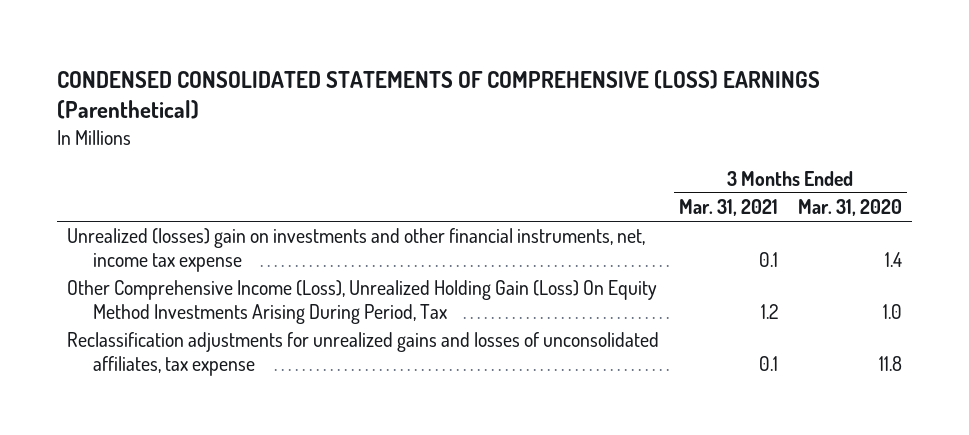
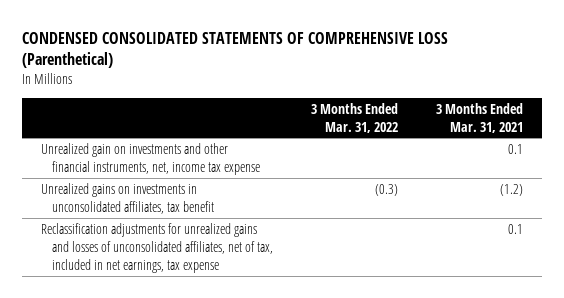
[57,69,821,120] CONDENSED CONSOLIDATED STATEMENTS OF COMPREHENSIVE (LOSS) EARNINGS (Parenthetical) -> [22,31,449,69] CONDENSED CONSOLIDATED STATEMENTS OF COMPREHENSIVE LOSS (Parenthetical)
[797,199,902,217] Mar. 31, 2020 -> none
none -> [310,102,398,133] 3 Months Ended Mar. 31, 2022
[67,228,646,272] Unrealized (losses) gain on investments and other financial instruments, net, income tax expense -> [41,142,260,175] Unrealized gain on investments and other financial instruments, net, income tax expense
[67,280,658,324] Other Comprehensive Income (Loss), Unrealized Holding Gain (Loss) On Equity Method Investments Arising During Period, Tax -> [41,182,214,214] Unrealized gains on investments in unconsolidated affiliates, tax benefit
[760,303,778,319] 1.2 -> [499,183,523,196] (1.2)
[67,332,660,376] Reclassification adjustments for unrealized gains and losses of unconsolidated affiliates, tax expense -> [41,222,273,273] Reclassification adjustments for unrealized gains and losses of unconsolidated affiliates, net of tax, included in net earnings, tax expense

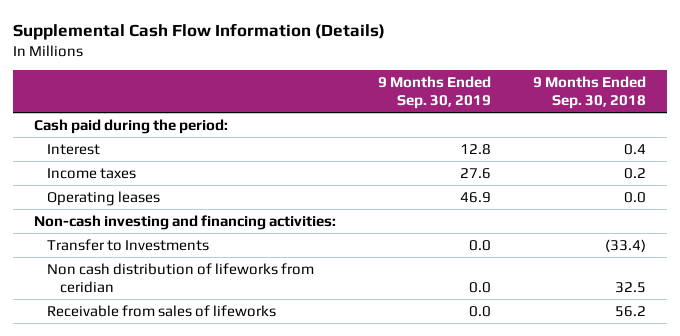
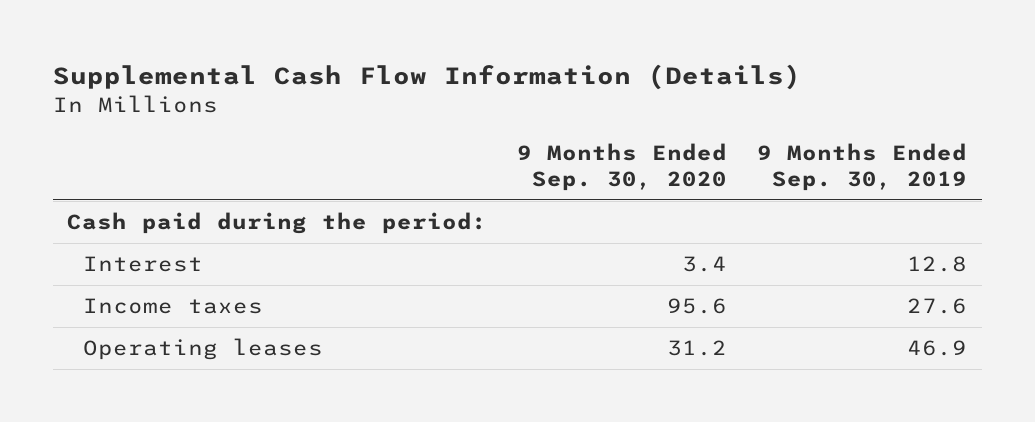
[532,76,646,110] 9 Months Ended Sep. 30, 2018 -> none
none -> [517,142,728,192] 9 Months Ended Sep. 30, 2020
[33,214,336,230] Non-cash investing and financing activities: -> none
[46,238,209,251] Transfer to Investments -> none
[46,262,314,293] Non cash distribution of lifeworks from ceridian -> none
[46,304,276,317] Receivable from sales of lifeworks -> none

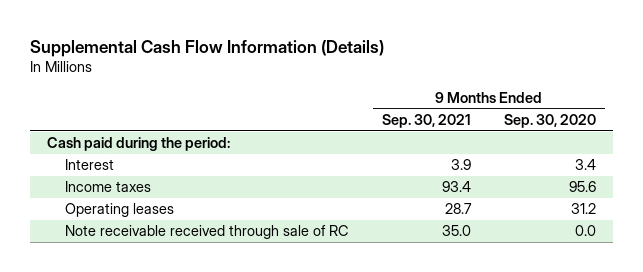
[757,142,968,192] 9 Months Ended Sep. 30, 2019 -> none
none -> [381,114,471,129] Sep. 30, 2021
none -> [64,225,348,240] Note receivable received through sale of RC

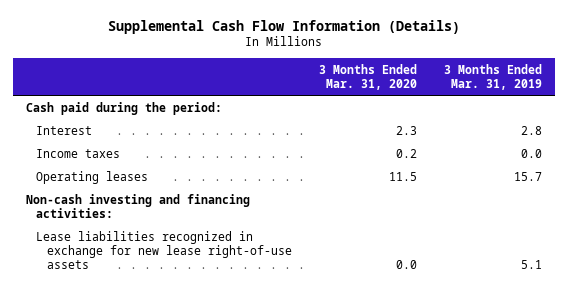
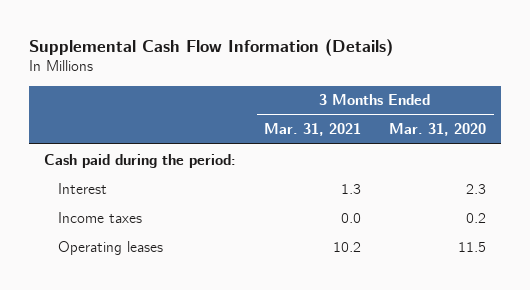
[443,63,542,91] 3 Months Ended Mar. 31, 2019 -> none
none -> [264,123,362,137] Mar. 31, 2021
[26,193,251,219] Non-cash investing and financing activities: -> none
[36,230,292,270] Lease liabilities recognized in exchange for new lease right-of-use assets -> none

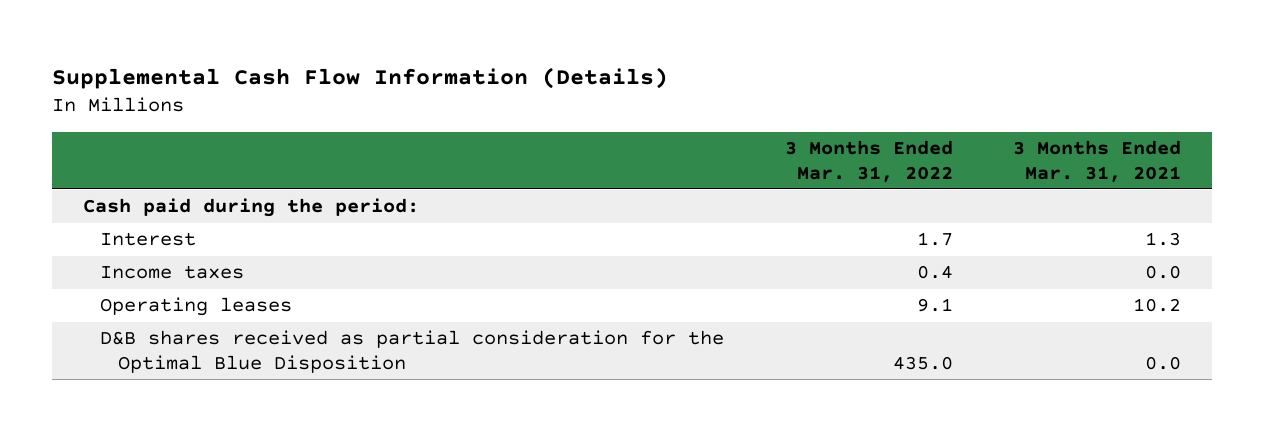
[389,123,487,137] Mar. 31, 2020 -> none
none -> [784,140,953,182] 3 Months Ended Mar. 31, 2022
none -> [100,330,725,373] D&B shares received as partial consideration for the Optimal Blue Disposition

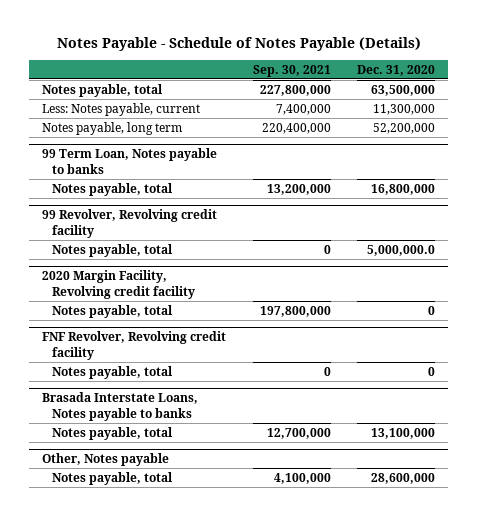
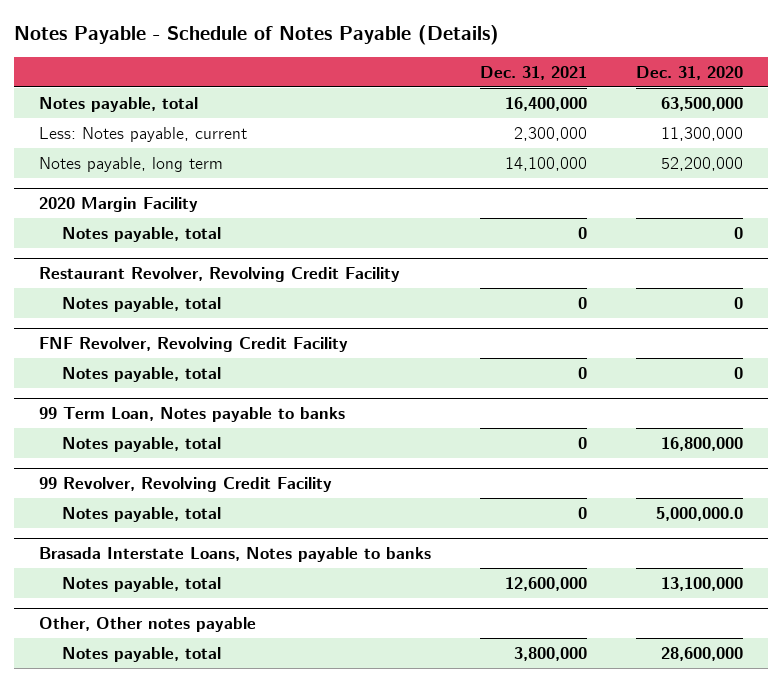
[252,64,331,77] Sep. 30, 2021 -> none
none -> [479,65,587,80] Dec. 31, 2021
none -> [38,197,198,213] 2020 Margin Facility
none -> [61,226,221,242] Notes payable, total
none -> [38,267,400,283] Restaurant Revolver, Revolving Credit Facility
none -> [61,296,221,312] Notes payable, total
none -> [38,337,348,353] FNF Revolver, Revolving Credit Facility
none -> [61,366,221,382] Notes payable, total
[42,209,218,238] 99 Revolver, Revolving credit facility -> [38,477,332,493] 99 Revolver, Revolving Credit Facility
[42,270,195,299] 2020 Margin Facility, Revolving credit facility -> none
[51,304,173,318] Notes payable, total -> none
[42,331,227,360] FNF Revolver, Revolving credit facility -> none
[51,365,173,379] Notes payable, total -> none
[42,453,170,467] Other, Notes payable -> [38,617,256,633] Other, Other notes payable

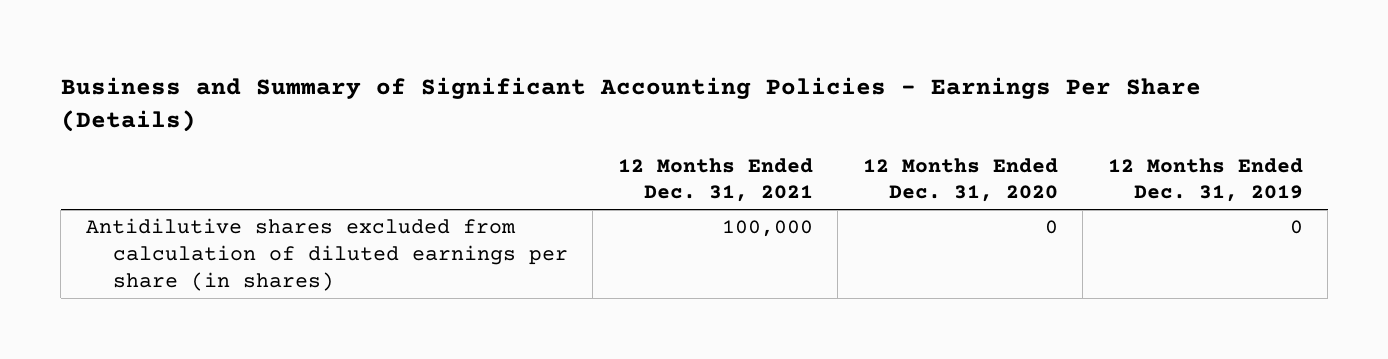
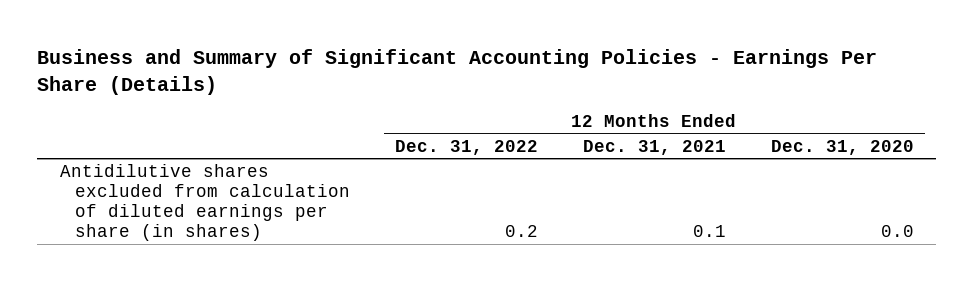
[1107,157,1303,203] 12 Months Ended Dec. 31, 2019 -> none
none -> [394,139,538,155] Dec. 31, 2022
[721,220,813,238] 100,000 -> [692,225,726,238] 0.1
[1044,220,1058,235] 0 -> [880,225,914,238] 0.0

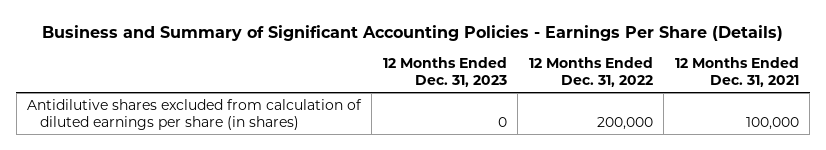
[770,139,914,155] Dec. 31, 2020 -> none
none -> [382,57,507,88] 12 Months Ended Dec. 31, 2023
[504,225,538,238] 0.2 -> [596,116,653,130] 200,000
[692,225,726,238] 0.1 -> [745,116,799,130] 100,000

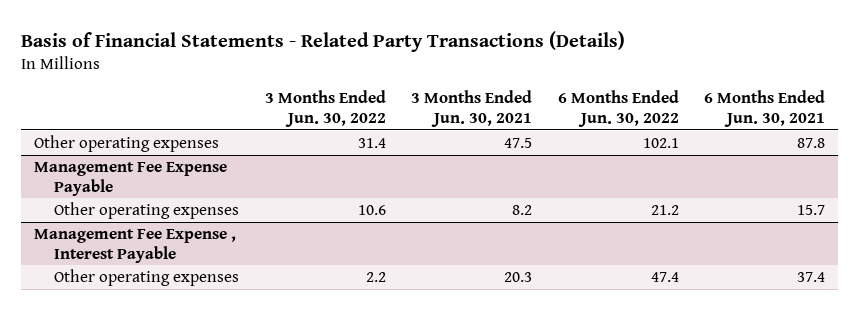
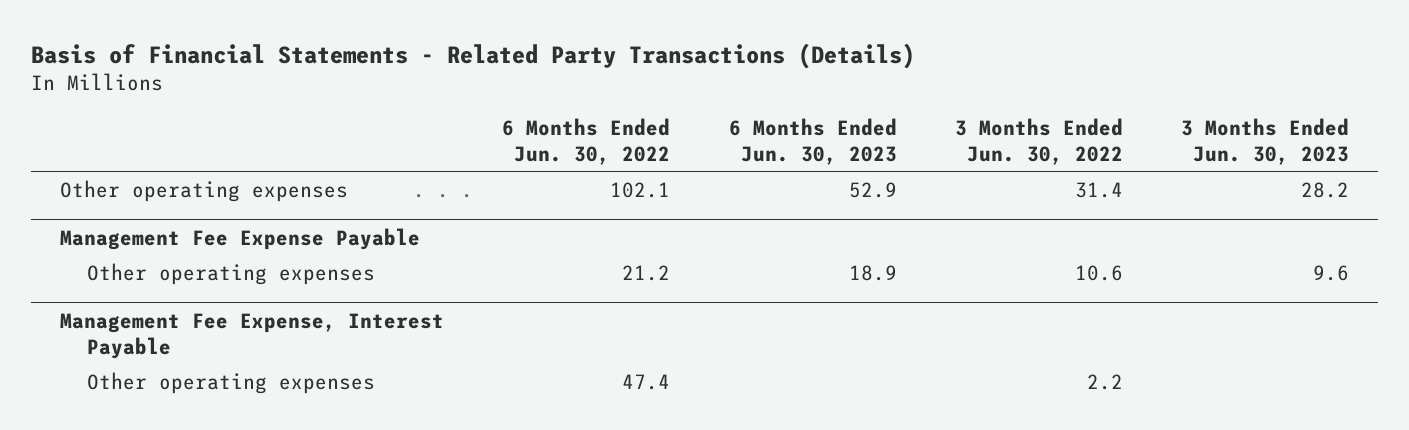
[411,90,533,127] 3 Months Ended Jun. 30, 2021 -> none
[704,90,826,127] 6 Months Ended Jun. 30, 2021 -> none
none -> [728,118,897,165] 6 Months Ended Jun. 30, 2023
none -> [1180,118,1349,165] 3 Months Ended Jun. 30, 2023
[33,229,236,263] Management Fee Expense , Interest Payable -> [60,312,445,359] Management Fee Expense, Interest Payable

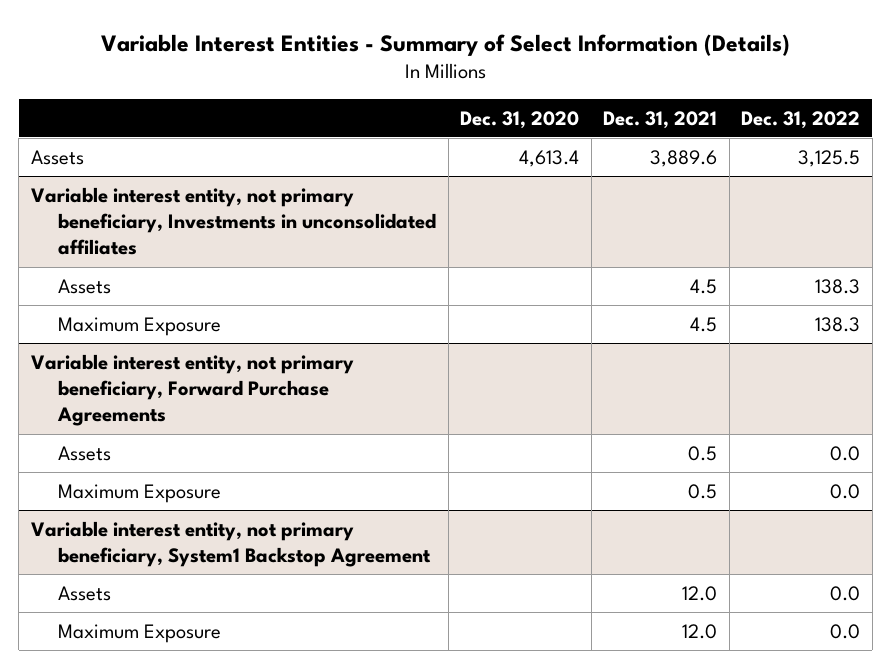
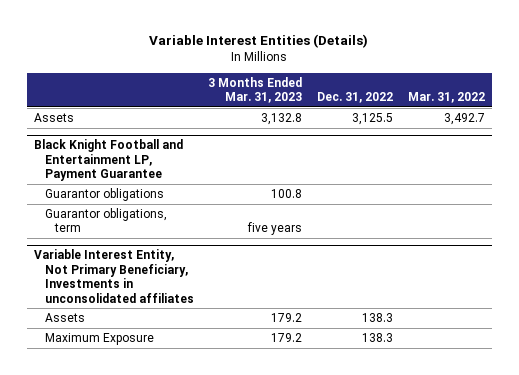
[100,33,790,56] Variable Interest Entities - Summary of Select Information (Details) -> [149,34,369,49] Variable Interest Entities (Details)
[460,110,580,129] Dec. 31, 2020 -> none
[603,110,718,129] Dec. 31, 2021 -> none
none -> [208,76,303,104] 3 Months Ended Mar. 31, 2023
none -> [407,92,485,104] Mar. 31, 2022
none -> [34,139,184,182] Black Knight Football and Entertainment LP, Payment Guarantee
none -> [44,187,164,201] Guarantor obligations
none -> [44,207,167,233] Guarantor obligations, term
[30,186,437,256] Variable interest entity, not primary beneficiary, Investments in unconsolidated affiliates -> [34,249,194,303] Variable Interest Entity, Not Primary Beneficiary, Investments in unconsolidated affiliates
[30,353,354,427] Variable interest entity, not primary beneficiary, Forward Purchase Agreements -> none
[58,445,112,461] Assets -> none
[58,483,222,503] Maximum Exposure -> none
[30,520,432,568] Variable interest entity, not primary beneficiary, System1 Backstop Agreement -> none
[58,585,112,601] Assets -> none
[58,623,222,643] Maximum Exposure -> none

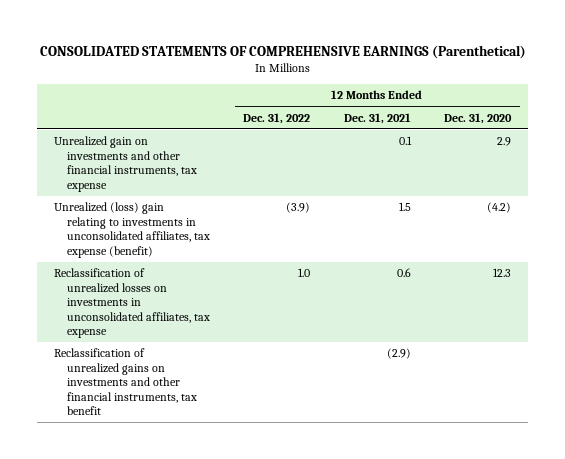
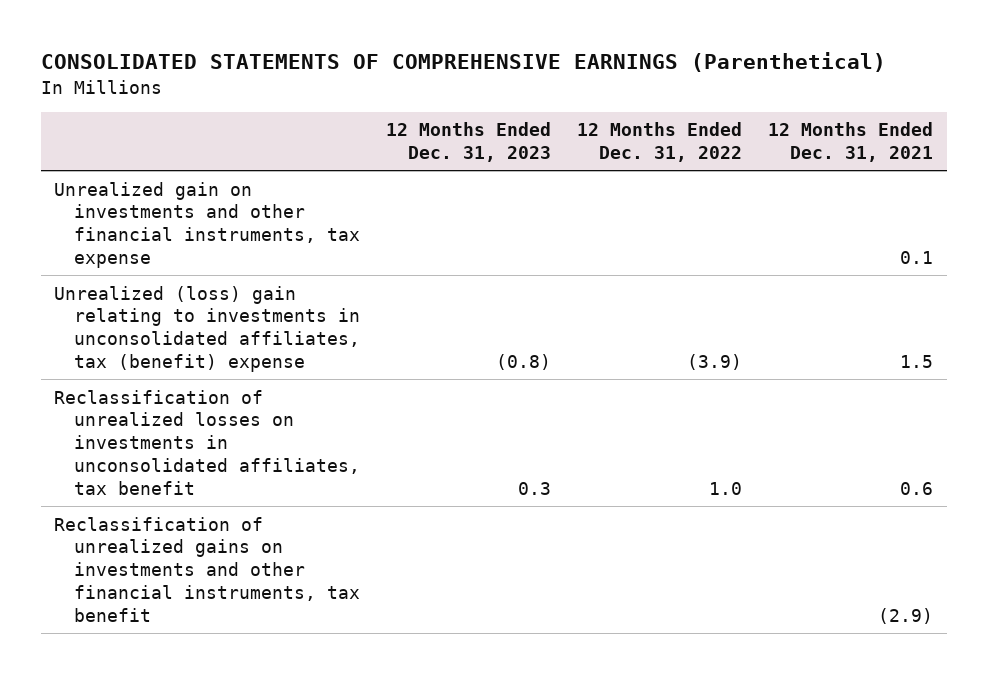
[444,112,513,124] Dec. 31, 2020 -> none
none -> [386,122,552,163] 12 Months Ended Dec. 31, 2023
[53,202,210,258] Unrealized (loss) gain relating to investments in unconsolidated affiliates, tax expense (benefit) -> [54,285,360,373] Unrealized (loss) gain relating to investments in unconsolidated affiliates, tax (benefit) expense
[53,268,210,339] Reclassification of unrealized losses on investments in unconsolidated affiliates, tax expense -> [54,389,360,495] Reclassification of unrealized losses on investments in unconsolidated affiliates, tax benefit

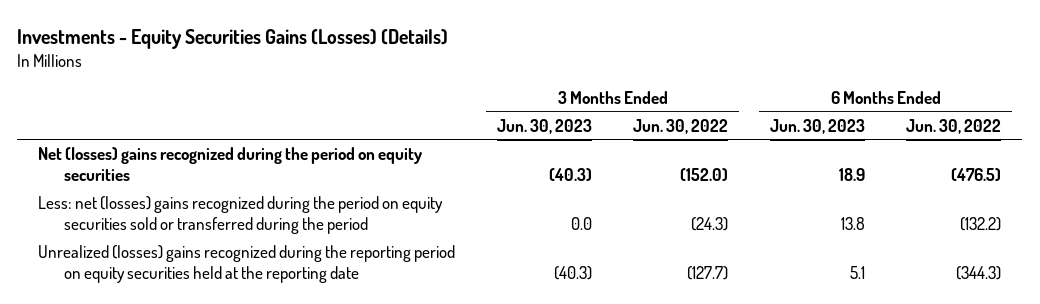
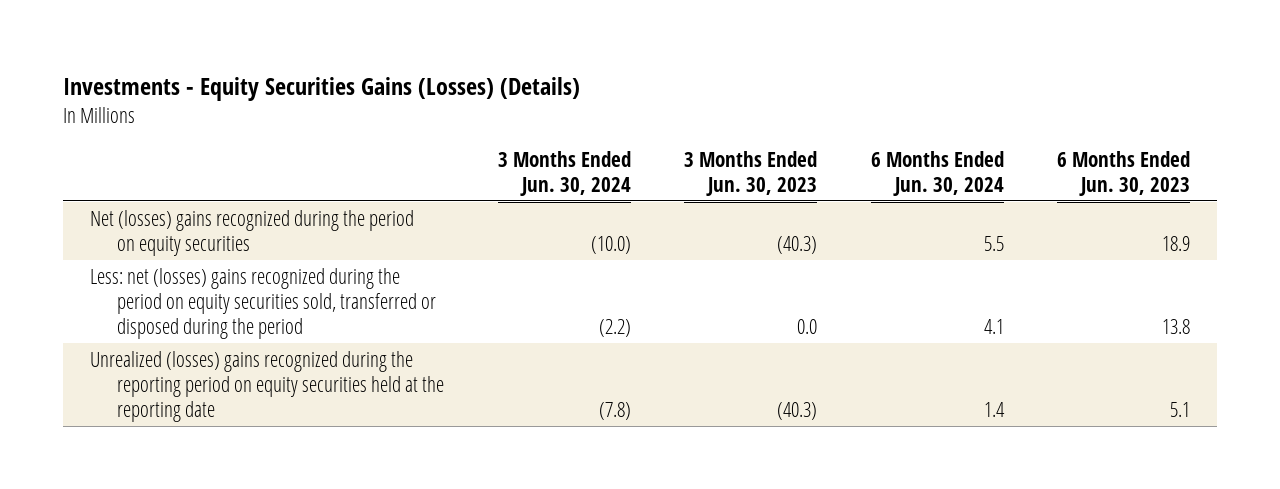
[633,118,729,134] Jun. 30, 2022 -> none
[906,118,1002,134] Jun. 30, 2022 -> none
none -> [497,150,631,196] 3 Months Ended Jun. 30, 2024
none -> [870,150,1004,196] 6 Months Ended Jun. 30, 2024
[38,196,444,234] Less: net (losses) gains recognized during the period on equity securities sold or transferred during the period -> [89,267,437,340] Less: net (losses) gains recognized during the period on equity securities sold, transferred or disposed during the period

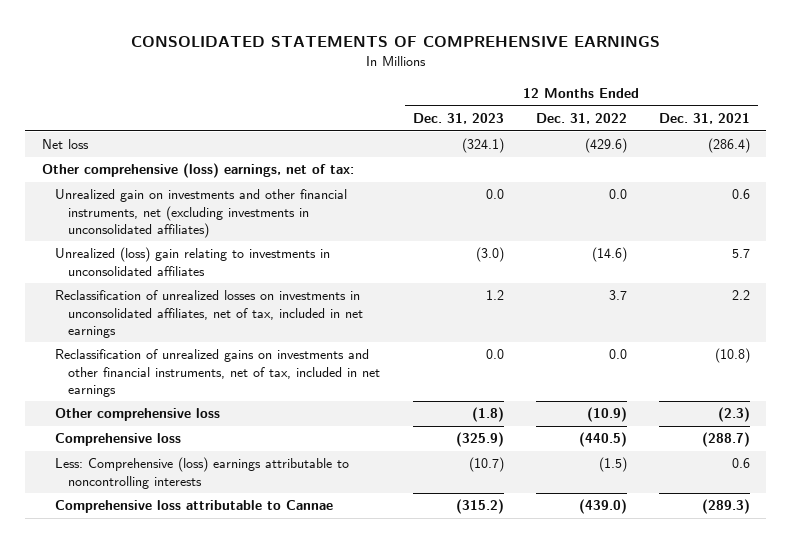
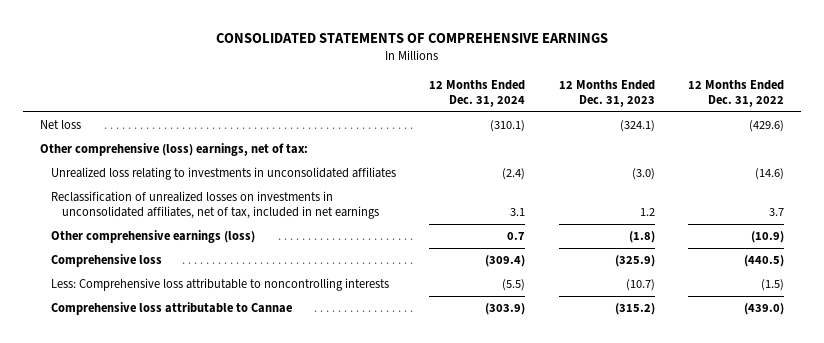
[659,112,751,124] Dec. 31, 2021 -> none
none -> [429,79,526,107] 12 Months Ended Dec. 31, 2024
[55,189,348,238] Unrealized gain on investments and other financial instruments, net (excluding investments in unconsolidated affiliates) -> none
[55,247,331,276] Unrealized (loss) gain relating to investments in unconsolidated affiliates -> [50,167,396,181] Unrealized loss relating to investments in unconsolidated affiliates
[55,349,381,397] Reclassification of unrealized gains on investments and other financial instruments, net of tax, included in net earnings -> none
[55,408,221,422] Other comprehensive loss -> [50,230,255,244] Other comprehensive earnings (loss)
[55,457,350,489] Less: Comprehensive (loss) earnings attributable to noncontrolling interests -> [50,278,389,292] Less: Comprehensive loss attributable to noncontrolling interests

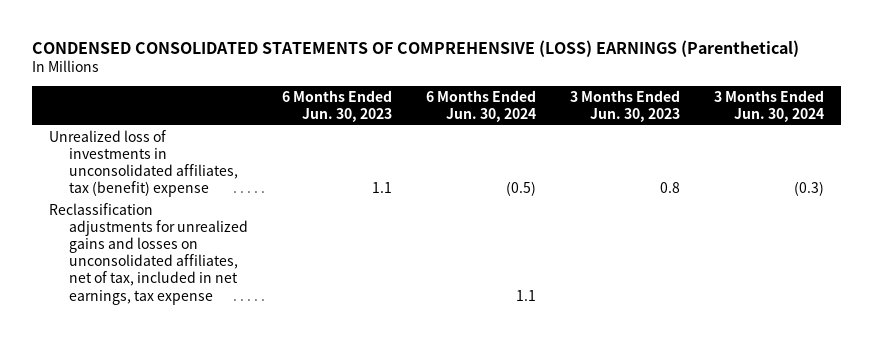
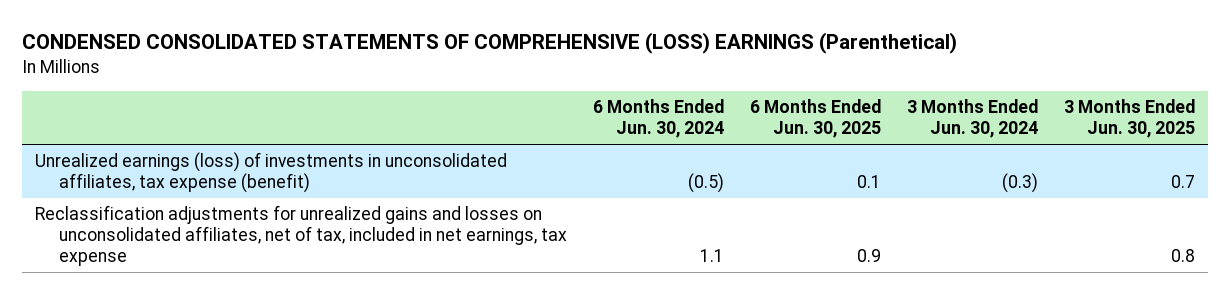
[281,89,392,122] 6 Months Ended Jun. 30, 2023 -> none
[569,89,680,122] 3 Months Ended Jun. 30, 2023 -> none
none -> [750,99,882,139] 6 Months Ended Jun. 30, 2025
none -> [1063,99,1195,139] 3 Months Ended Jun. 30, 2025
[49,129,239,198] Unrealized loss of investments in unconsolidated affiliates, tax (benefit) expense -> [34,152,507,194] Unrealized earnings (loss) of investments in unconsolidated affiliates, tax expense (benefit)

